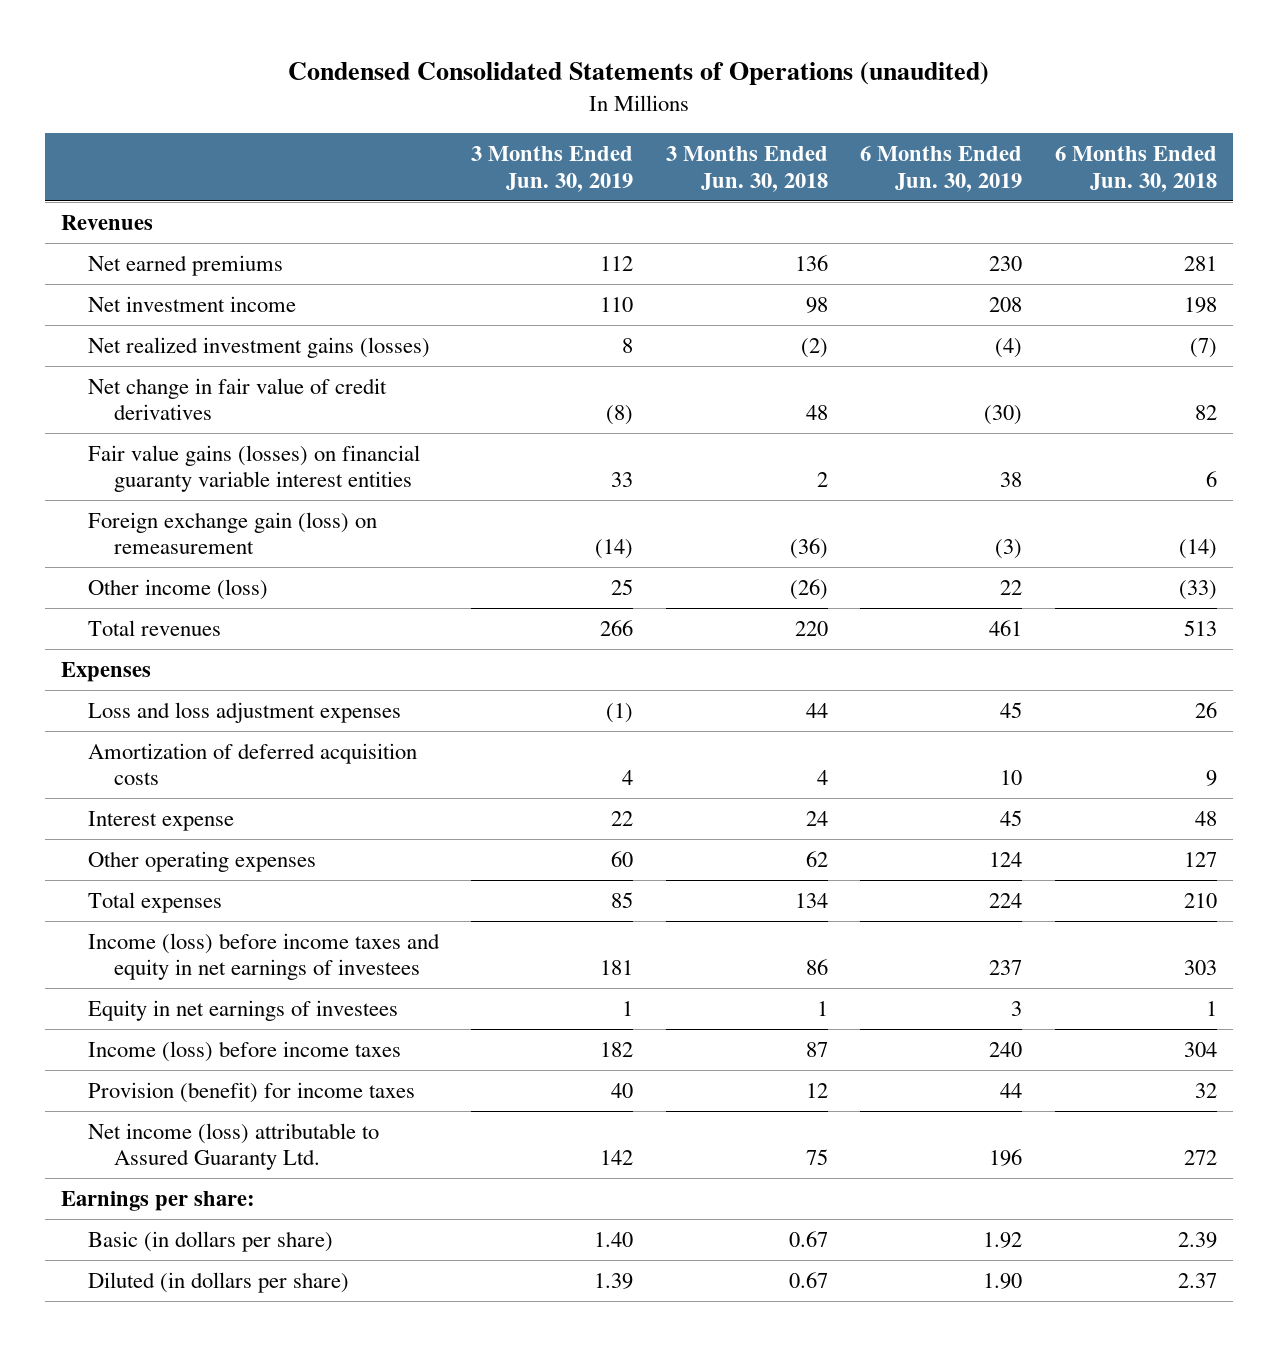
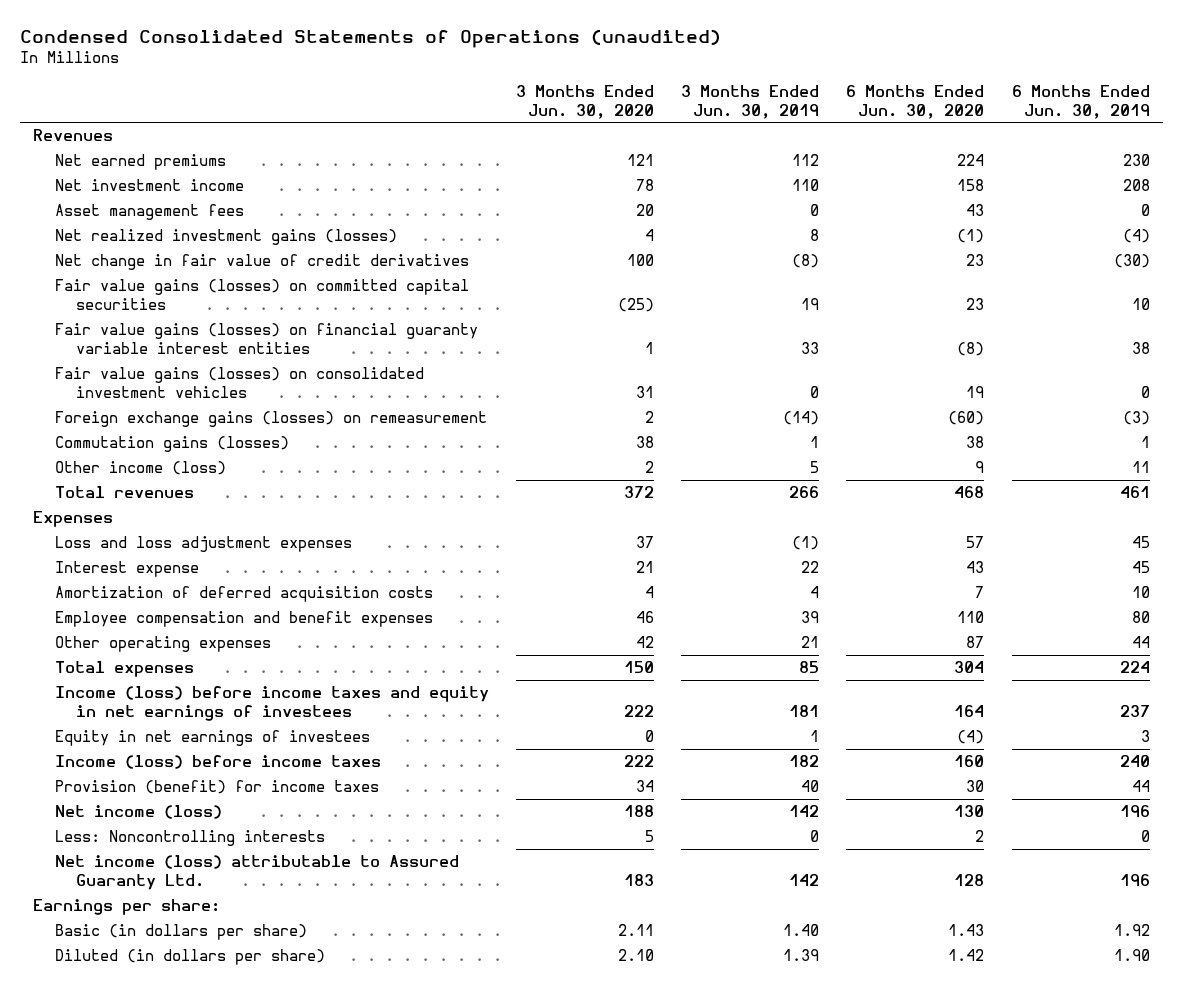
[665,146,828,192] 3 Months Ended Jun. 30, 2018 -> none
[1054,146,1217,192] 6 Months Ended Jun. 30, 2018 -> none
none -> [515,84,654,119] 3 Months Ended Jun. 30, 2020
none -> [846,84,985,119] 6 Months Ended Jun. 30, 2020
none -> [54,204,244,221] Asset management fees
none -> [54,279,469,311] Fair value gains (losses) on committed capital securities
none -> [54,367,424,399] Fair value gains (losses) on consolidated investment vehicles
[87,511,377,555] Foreign exchange gain (loss) on remeasurement -> [54,411,487,428] Foreign exchange gains (losses) on remeasurement
none -> [54,436,289,453] Commutation gains (losses)
[611,578,634,595] 25 -> [810,461,820,474] 5
[1000,579,1023,595] 22 -> [1131,461,1150,474] 11
[87,742,417,786] Amortization of deferred acquisition costs -> [54,586,433,603] Amortization of deferred acquisition costs
none -> [54,611,433,628] Employee compensation and benefit expenses
[611,850,634,867] 60 -> [801,636,820,649] 21
[989,851,1023,867] 124 -> [1131,636,1150,649] 44
none -> [54,805,222,820] Net income (loss)
none -> [54,830,325,847] Less: Noncontrolling interests

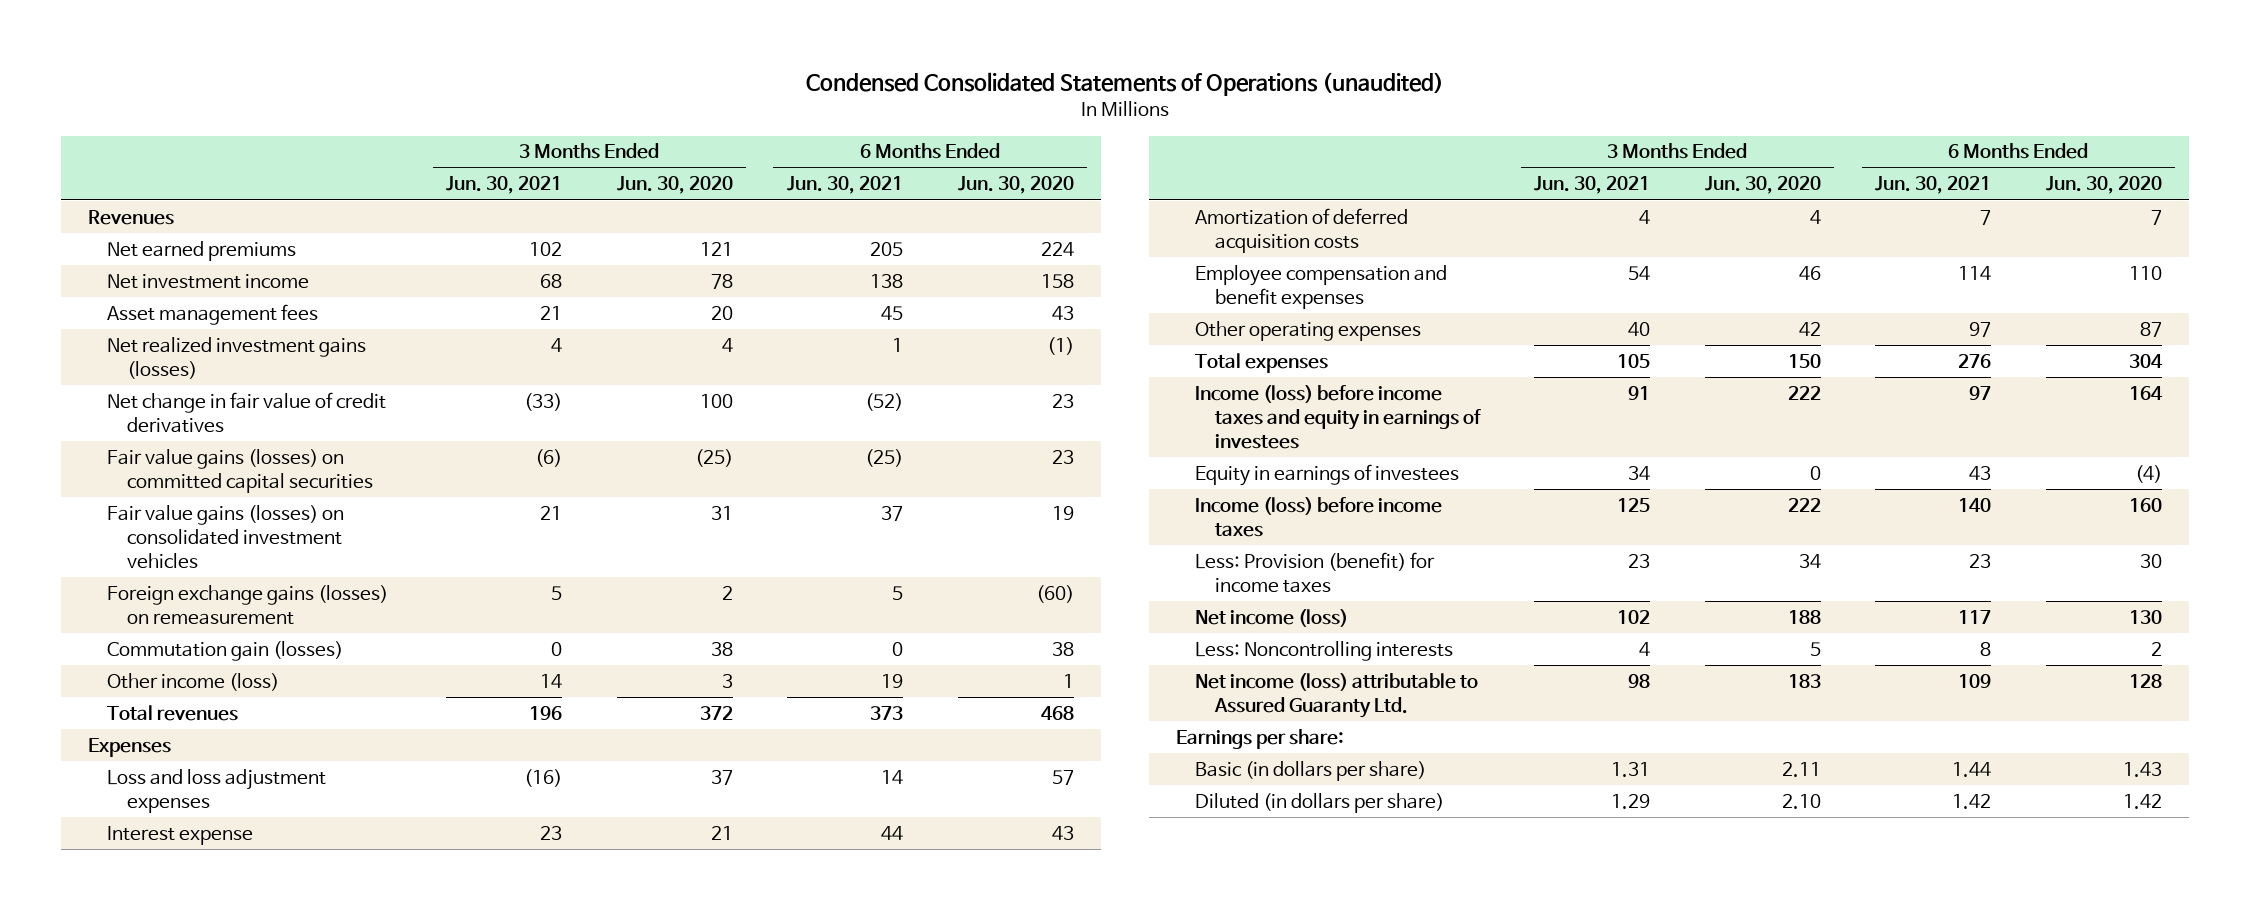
[681,84,820,119] 3 Months Ended Jun. 30, 2019 -> none
[1011,84,1150,119] 6 Months Ended Jun. 30, 2019 -> none
none -> [446,176,563,195] Jun. 30, 2021
none -> [787,176,904,195] Jun. 30, 2021
[54,323,478,355] Fair value gains (losses) on financial guaranty variable interest entities -> none
[54,436,289,453] Commutation gains (losses) -> [107,640,344,661] Commutation gain (losses)
[644,461,654,474] 2 -> [721,673,733,688] 3
[975,461,985,474] 9 -> [1062,673,1074,688] 1
[54,686,489,722] Income (loss) before income taxes and equity in net earnings of investees -> [1195,384,1481,449] Income (loss) before income taxes and equity in earnings of investees
[54,730,370,747] Equity in net earnings of investees -> [1195,463,1460,486] Equity in earnings of investees
[54,780,379,795] Provision (benefit) for income taxes -> [1195,551,1436,593] Less: Provision (benefit) for income taxes

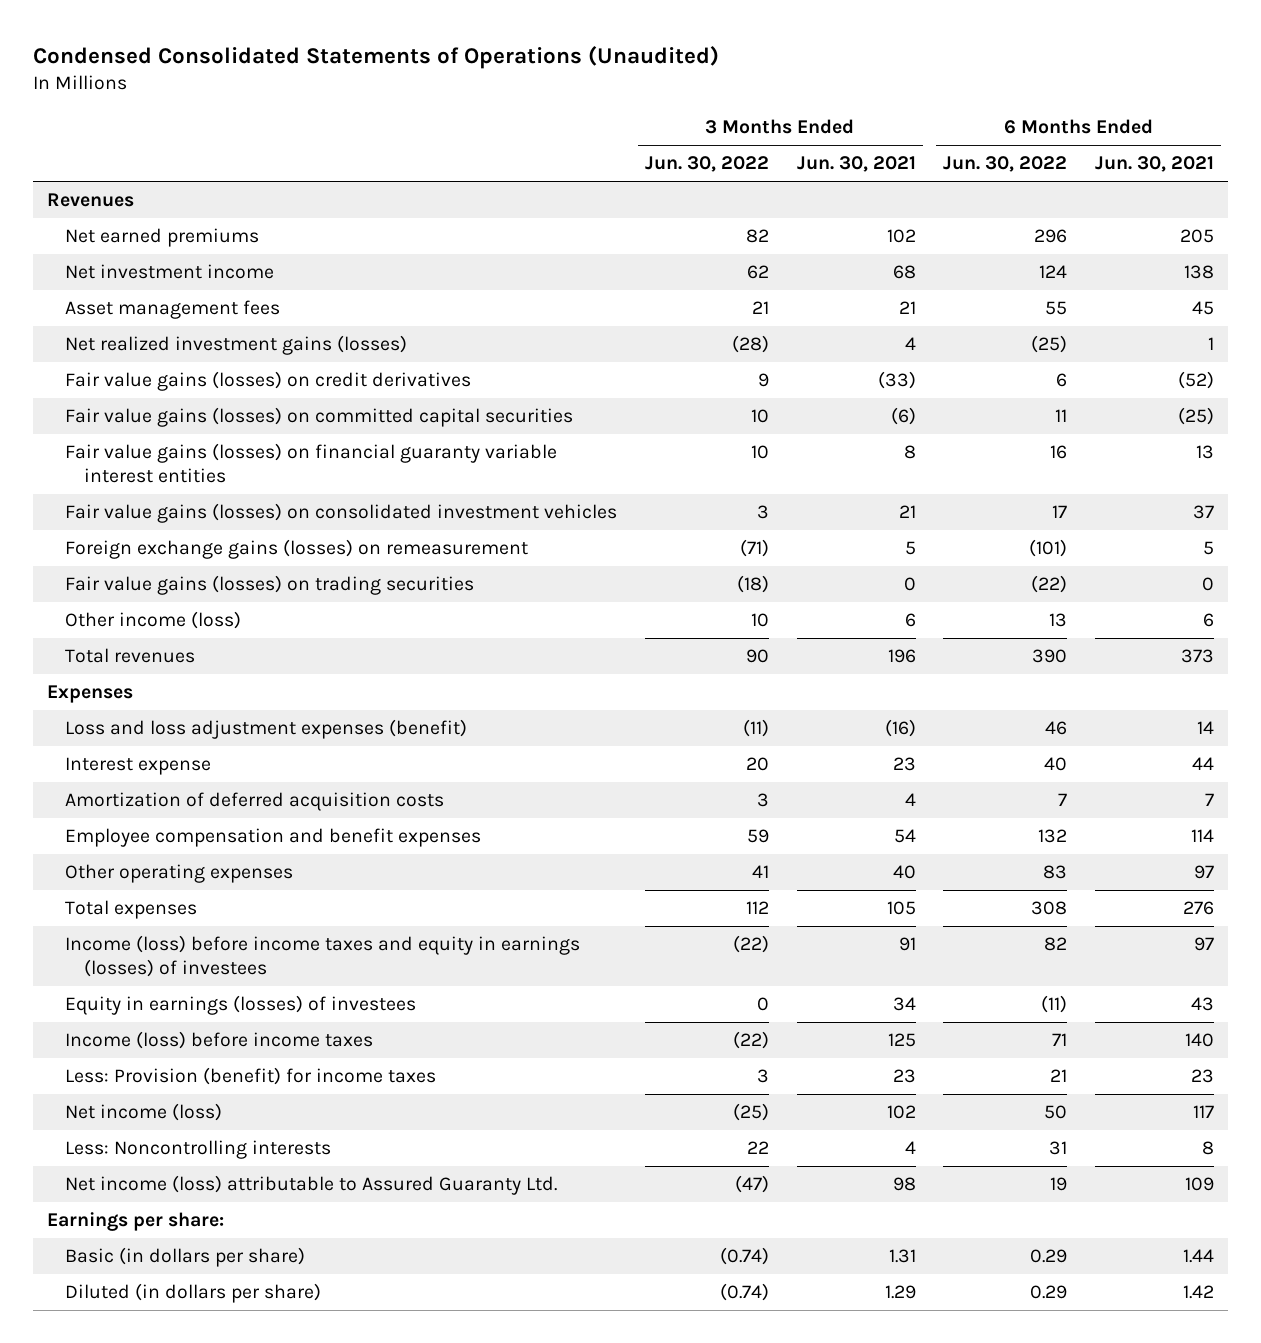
[805,72,1444,97] Condensed Consolidated Statements of Operations (unaudited) -> [32,46,719,70] Condensed Consolidated Statements of Operations (Unaudited)
[616,176,733,195] Jun. 30, 2020 -> none
[957,176,1074,195] Jun. 30, 2020 -> none
none -> [644,156,769,173] Jun. 30, 2022
none -> [943,156,1068,173] Jun. 30, 2022
[107,391,387,433] Net change in fair value of credit derivatives -> [65,371,472,392] Fair value gains (losses) on credit derivatives
none -> [65,443,558,483] Fair value gains (losses) on financial guaranty variable interest entities
[107,640,344,661] Commutation gain (losses) -> none
none -> [65,575,475,596] Fair value gains (losses) on trading securities
[540,673,563,688] 14 -> [904,613,916,628] 6
[881,673,904,688] 19 -> [1202,613,1214,628] 6
[107,768,327,813] Loss and loss adjustment expenses -> [65,719,468,740] Loss and loss adjustment expenses (benefit)
[1195,384,1481,449] Income (loss) before income taxes and equity in earnings of investees -> [65,935,581,977] Income (loss) before income taxes and equity in earnings (losses) of investees
[1195,463,1460,486] Equity in earnings of investees -> [65,995,417,1016] Equity in earnings (losses) of investees

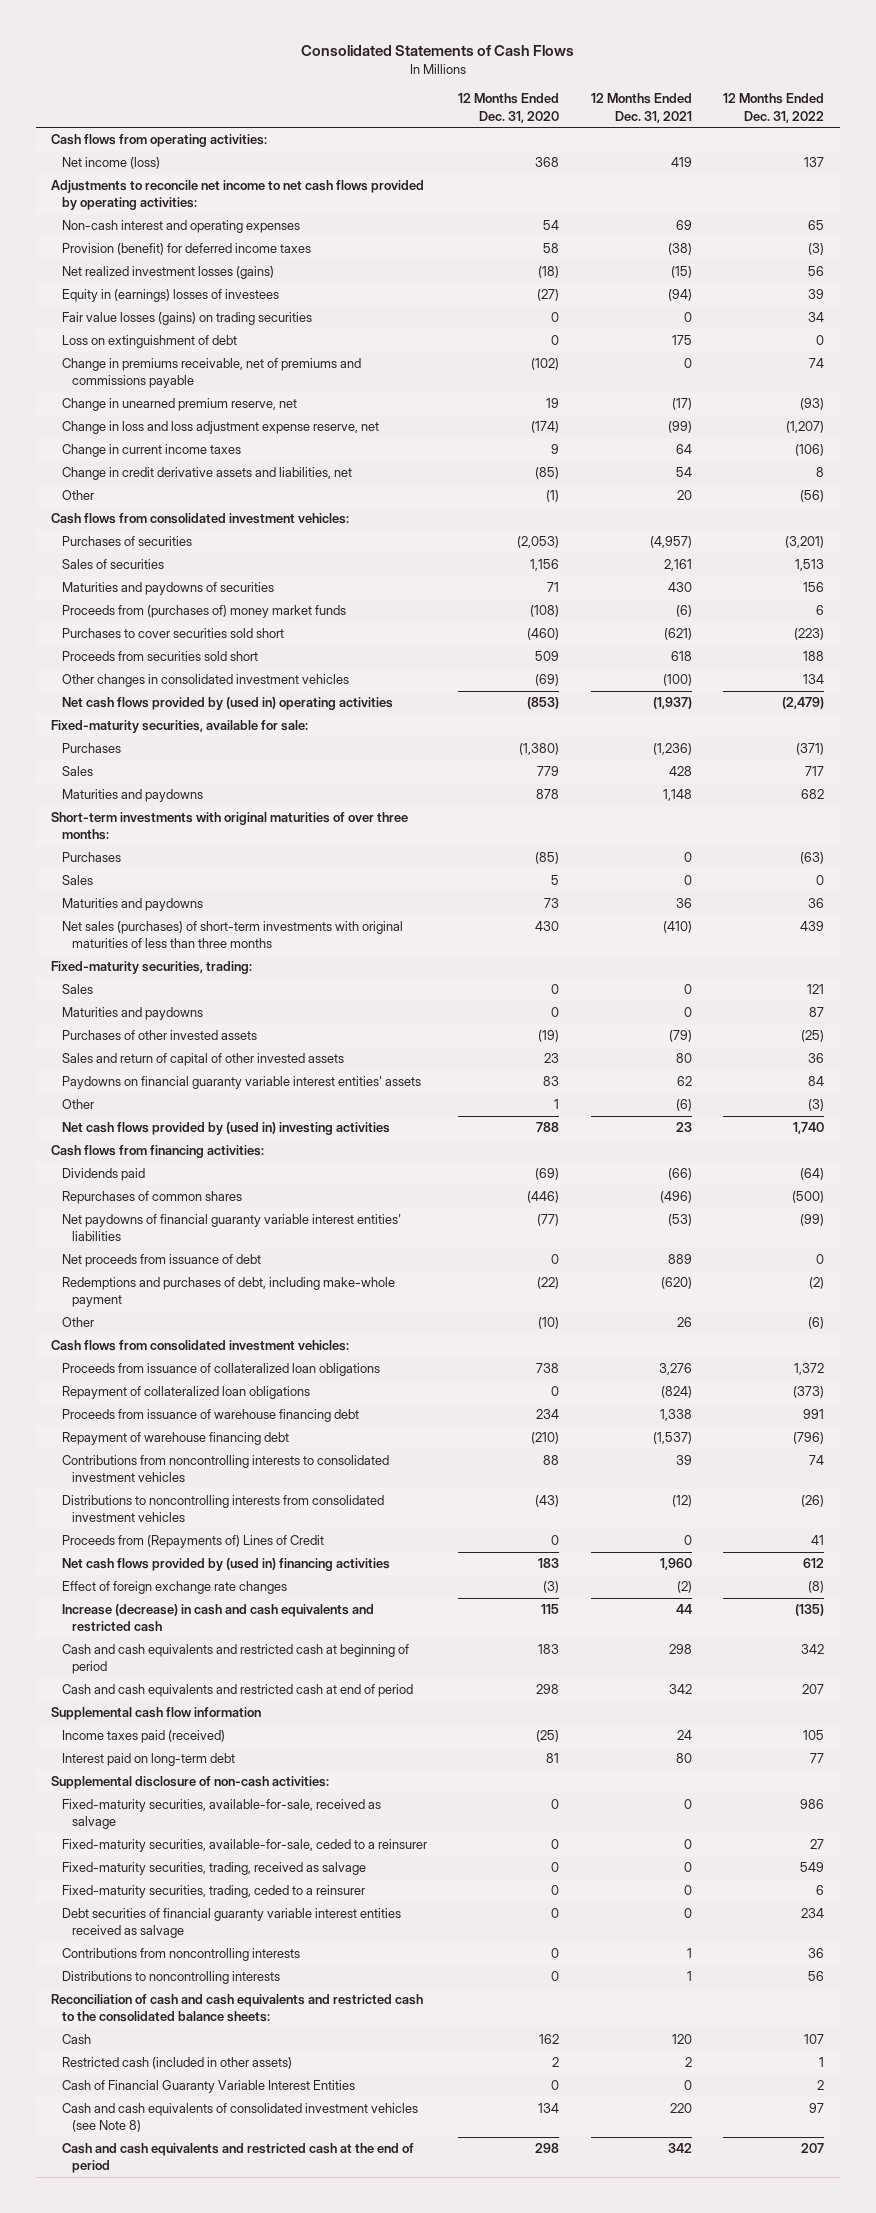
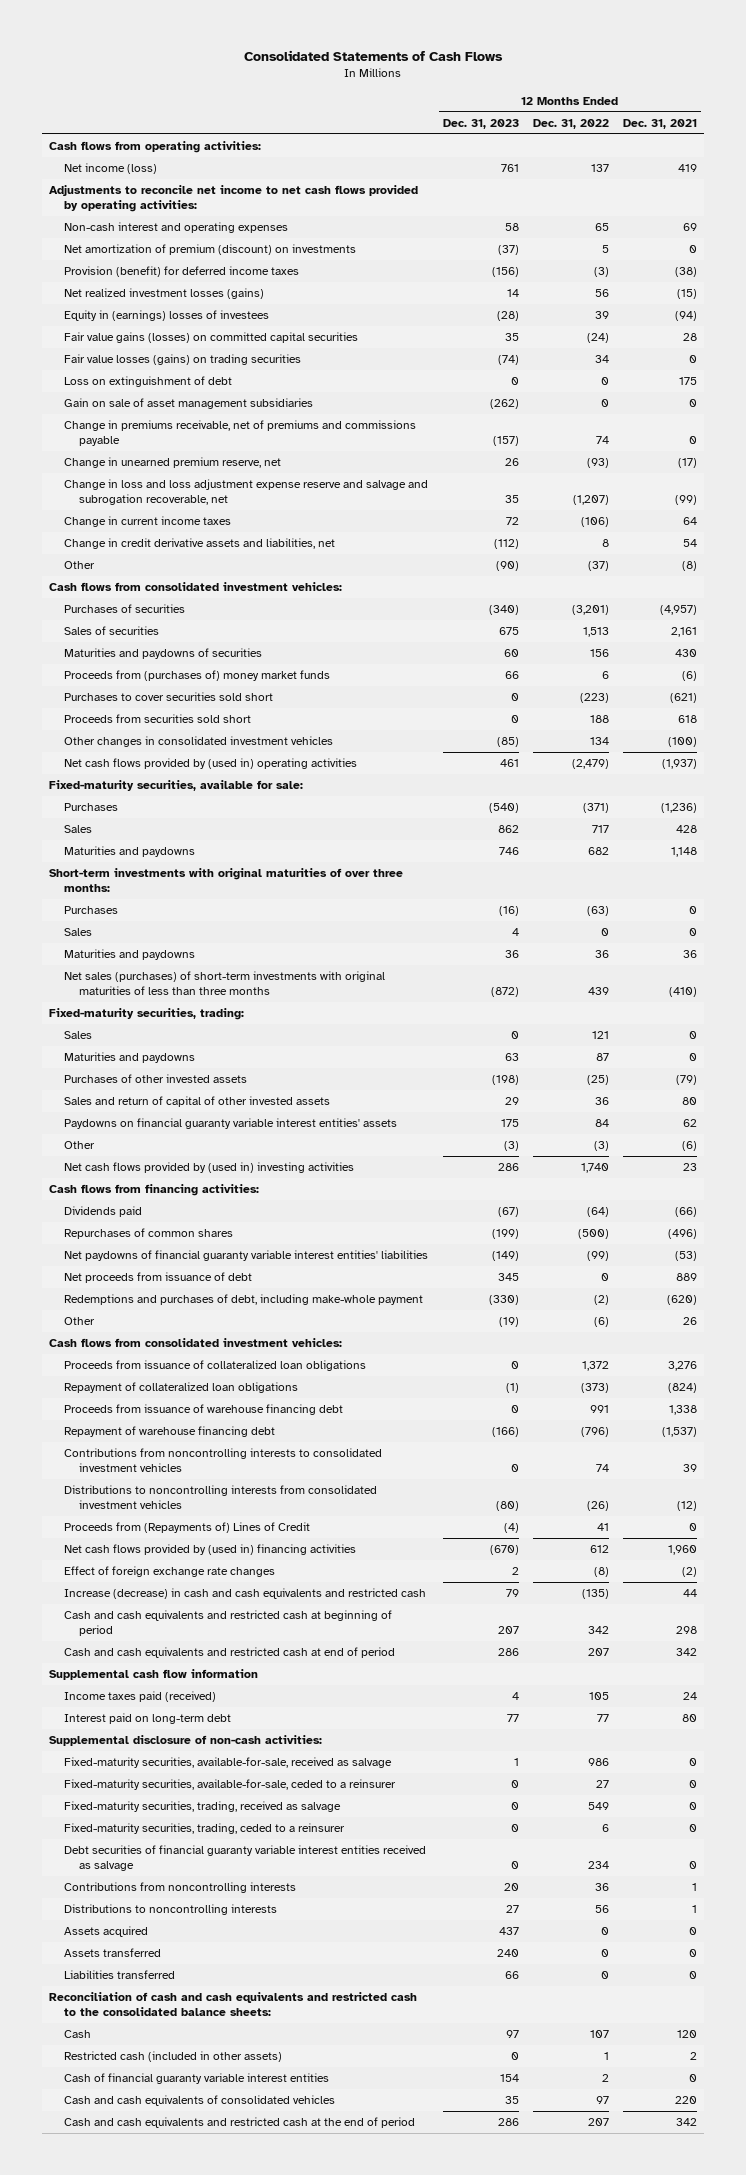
[458,93,560,123] 12 Months Ended Dec. 31, 2020 -> none
none -> [442,118,519,129] Dec. 31, 2023
none -> [64,244,357,256] Net amortization of premium (discount) on investments
none -> [64,332,359,344] Fair value gains (losses) on committed capital securities
none -> [64,398,314,410] Gain on sale of asset management subsidiaries
[61,421,379,435] Change in loss and loss adjustment expense reserve, net -> [64,479,429,506] Change in loss and loss adjustment expense reserve and salvage and subrogation recoverable, net
[676,490,692,501] 20 -> [682,561,698,572] (8)
[800,490,825,503] (56) -> [587,561,609,572] (37)
none -> [64,1926,149,1938] Assets acquired
none -> [64,1948,162,1958] Assets transferred
none -> [64,1970,176,1980] Liabilities transferred
[61,2080,355,2094] Cash of Financial Guaranty Variable Interest Entities -> [64,2073,330,2085] Cash of financial guaranty variable interest entities
[61,2103,418,2133] Cash and cash equivalents of consolidated investment vehicles (see Note 8) -> [64,2095,336,2107] Cash and cash equivalents of consolidated vehicles

